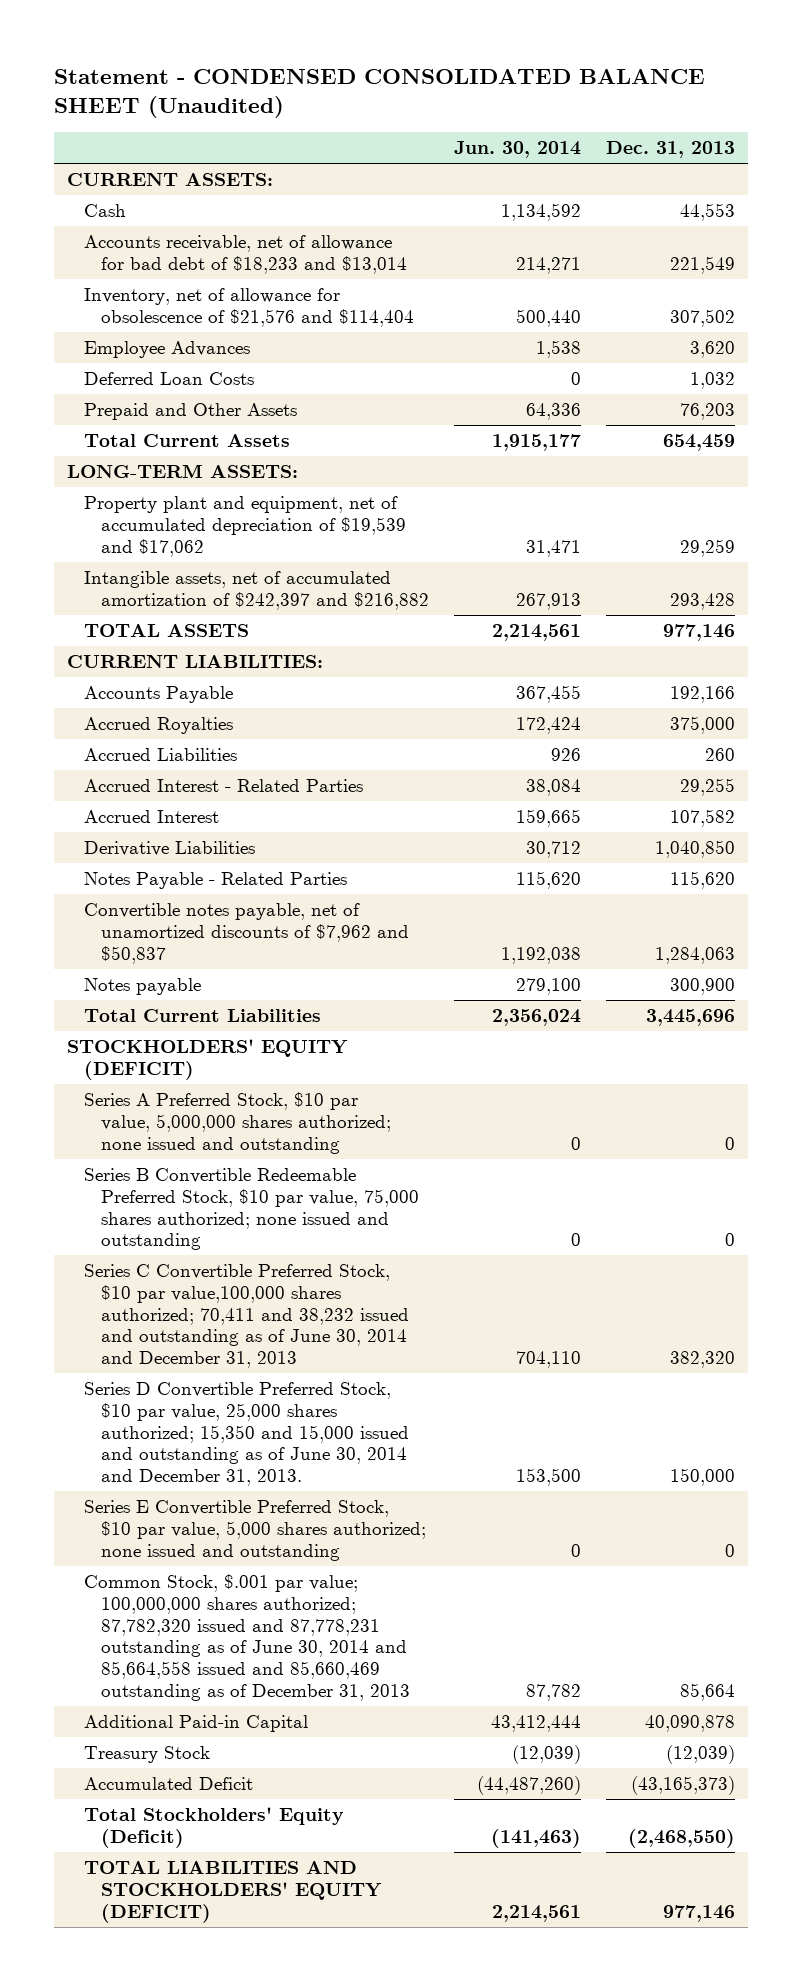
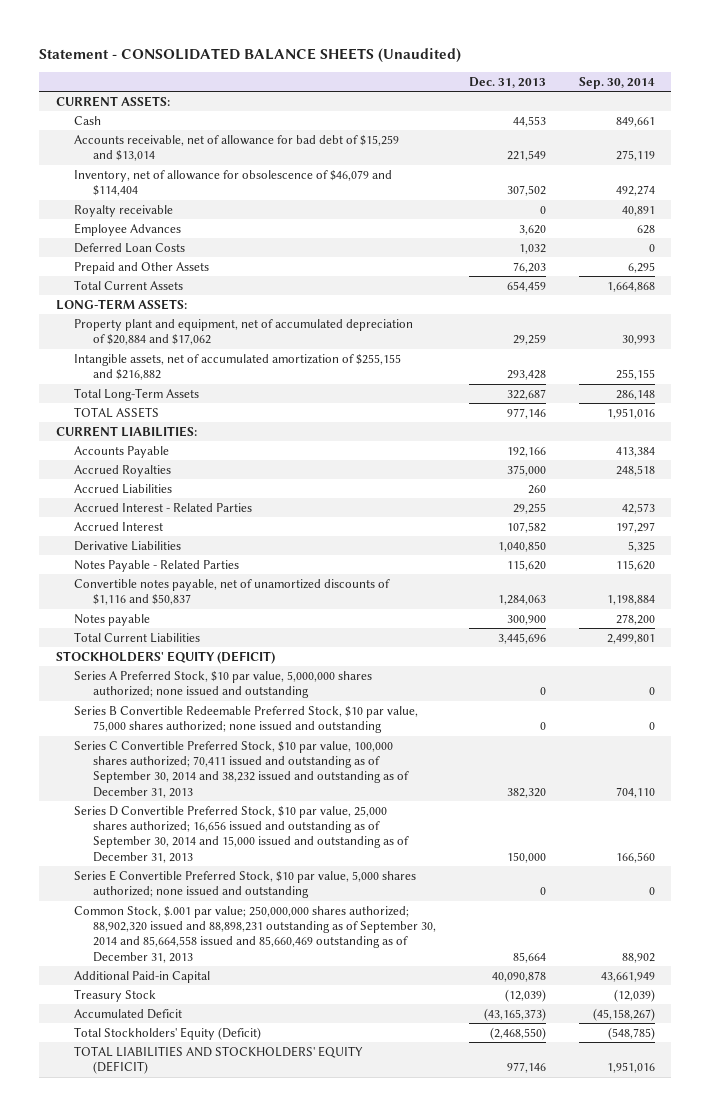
[54,68,706,119] Statement - CONDENSED CONSOLIDATED BALANCE SHEET (Unaudited) -> [39,48,462,64] Statement - CONSOLIDATED BALANCE SHEETS (Unaudited)
[454,140,582,158] Jun. 30, 2014 -> none
none -> [578,76,655,89] Sep. 30, 2014
[84,235,408,274] Accounts receivable, net of allowance for bad debt of $18,233 and $13,014 -> [74,134,400,162] Accounts receivable, net of allowance for bad debt of $15,259 and $13,014
[84,288,415,327] Inventory, net of allowance for obsolescence of $21,576 and $114,404 -> [74,169,393,197] Inventory, net of allowance for obsolescence of $46,079 and $114,404
none -> [74,204,174,217] Royalty receivable
[84,496,407,557] Property plant and equipment, net of accumulated depreciation of $19,539 and $17,062 -> [74,318,414,346] Property plant and equipment, net of accumulated depreciation of $20,884 and $17,062
[84,571,430,610] Intangible assets, net of accumulated amortization of $242,397 and $216,882 -> [74,353,402,381] Intangible assets, net of accumulated amortization of $255,155 and $216,882
none -> [74,387,200,401] Total Long-Term Assets
[84,903,410,964] Convertible notes payable, net of unamortized discounts of $7,962 and $50,837 -> [74,578,391,606] Convertible notes payable, net of unamortized discounts of $1,116 and $50,837
[84,1264,410,1368] Series C Convertible Preferred Stock, $10 par value,100,000 shares authorized; 70,411 and 38,232 issued and outstanding as of June 30, 2014 and December 31, 2013 -> [74,740,410,798] Series C Convertible Preferred Stock, $10 par value, 100,000 shares authorized; 70,411 issued and outstanding as of September 30, 2014 and 38,232 issued and outstanding as of December 31, 2013
[84,1382,410,1486] Series D Convertible Preferred Stock, $10 par value, 25,000 shares authorized; 15,350 and 15,000 issued and outstanding as of June 30, 2014 and December 31, 2013. -> [74,805,410,863] Series D Convertible Preferred Stock, $10 par value, 25,000 shares authorized; 16,656 issued and outstanding as of September 30, 2014 and 15,000 issued and outstanding as of December 31, 2013
[84,1574,411,1701] Common Stock, $.001 par value; 100,000,000 shares authorized; 87,782,320 issued and 87,778,231 outstanding as of June 30, 2014 and 85,664,558 issued and 85,660,469 outstanding as of December 31, 2013 -> [74,905,437,963] Common Stock, $.001 par value; 250,000,000 shares authorized; 88,902,320 issued and 88,898,231 outstanding as of September 30, 2014 and 85,664,558 issued and 85,660,469 outstanding as of December 31, 2013

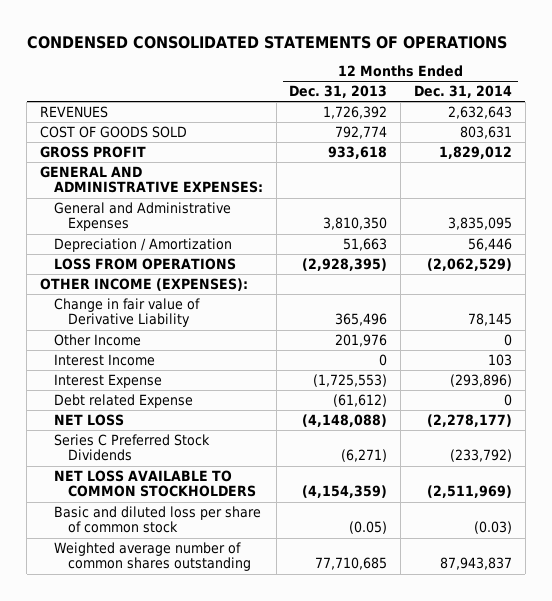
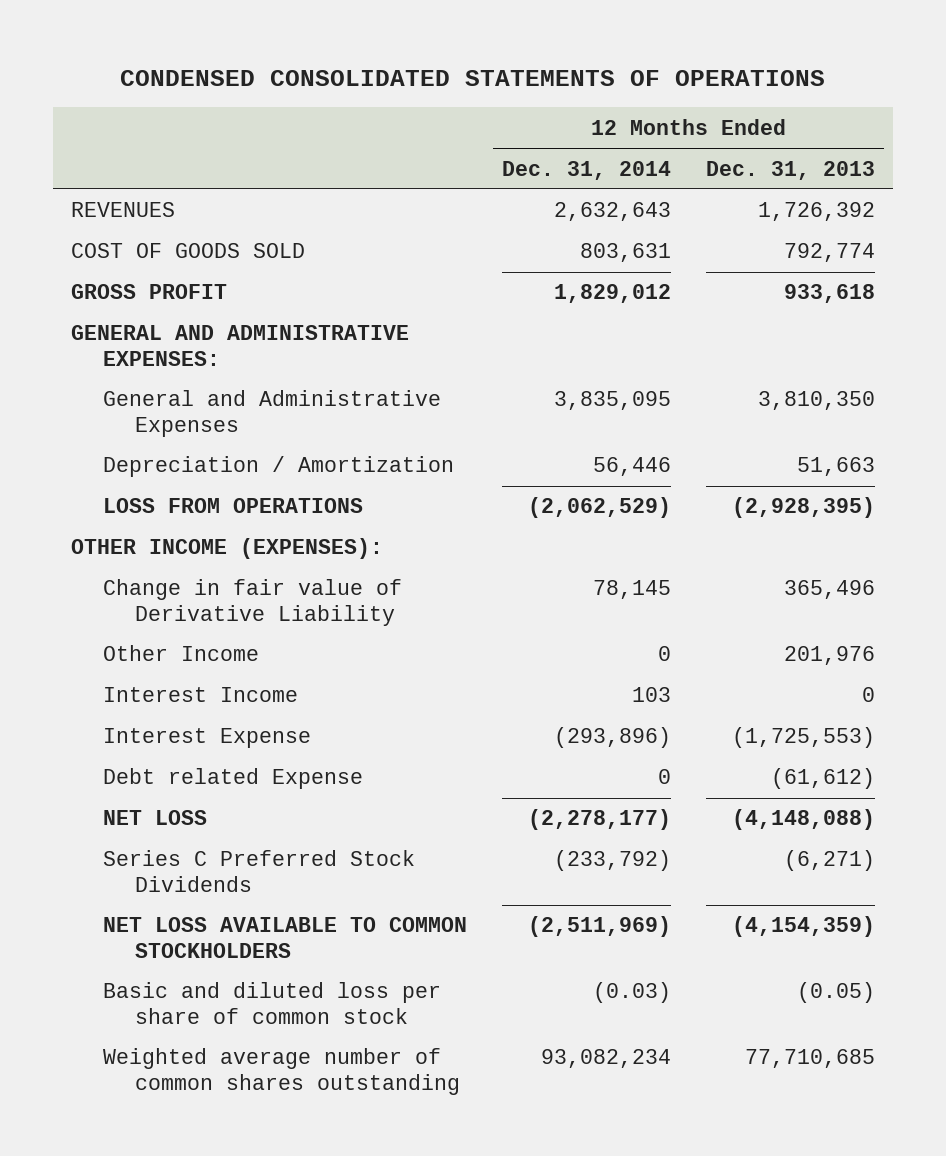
[439,557,512,571] 87,943,837 -> [540,1049,671,1069] 93,082,234

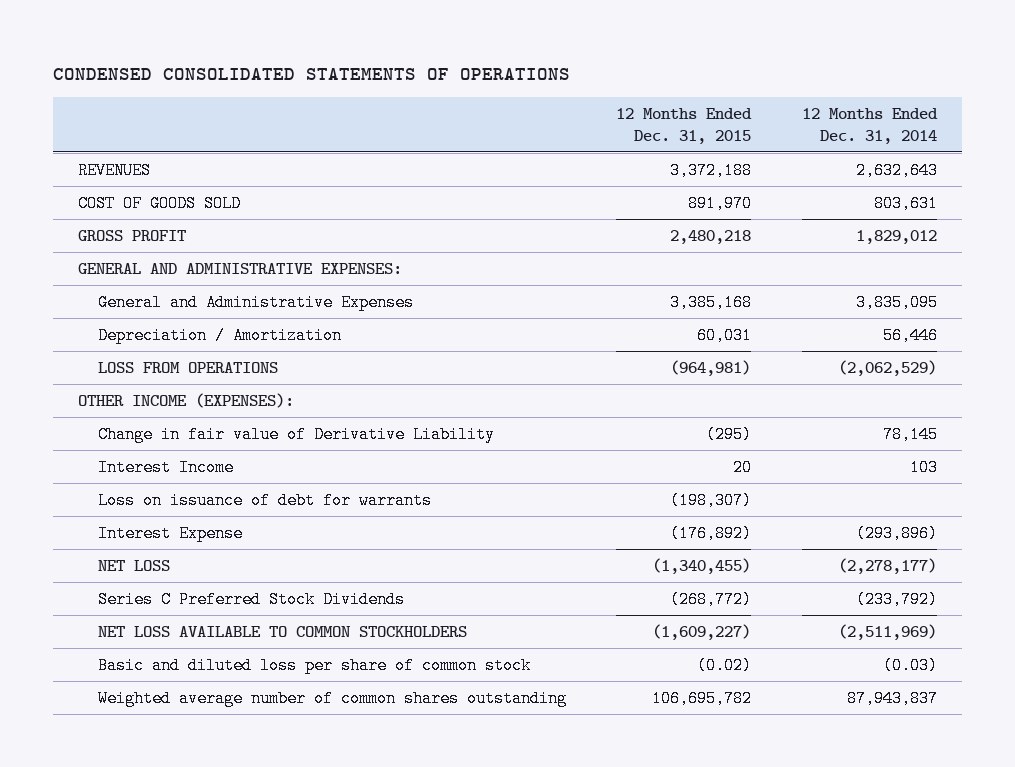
[706,160,876,180] Dec. 31, 2013 -> none
none -> [616,108,753,144] 12 Months Ended Dec. 31, 2015
[102,645,259,662] Other Income -> none
none -> [97,491,432,509] Loss on issuance of debt for warrants
[102,768,363,790] Debt related Expense -> none
[540,1049,671,1069] 93,082,234 -> [846,689,938,707] 87,943,837

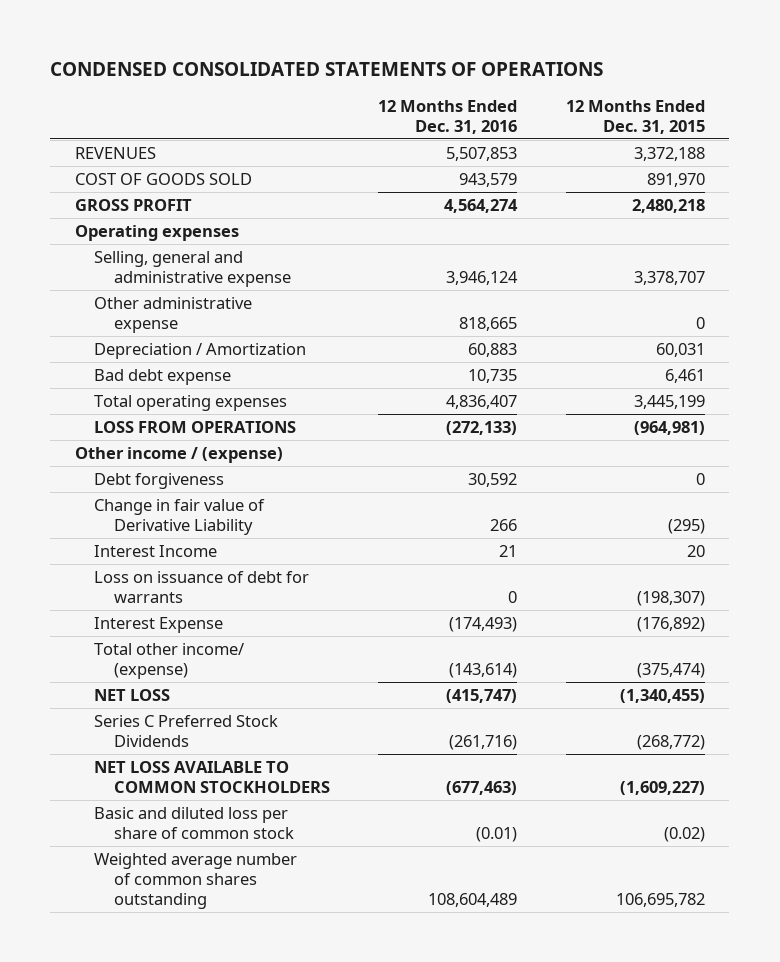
[801,108,938,144] 12 Months Ended Dec. 31, 2014 -> none
none -> [378,99,518,134] 12 Months Ended Dec. 31, 2016
[78,262,403,274] GENERAL AND ADMINISTRATIVE EXPENSES: -> none
none -> [74,224,239,241] Operating expenses
[97,293,414,311] General and Administrative Expenses -> [94,250,291,288] Selling, general and administrative expense
[670,293,753,311] 3,385,168 -> [633,271,705,286] 3,378,707
none -> [94,296,253,334] Other administrative expense
none -> [94,368,232,385] Bad debt expense
none -> [94,394,288,411] Total operating expenses
[78,392,295,408] OTHER INCOME (EXPENSES): -> [74,446,283,463] Other income / (expense)
none -> [94,472,225,489] Debt forgiveness
none -> [94,642,245,680] Total other income/ (expense)

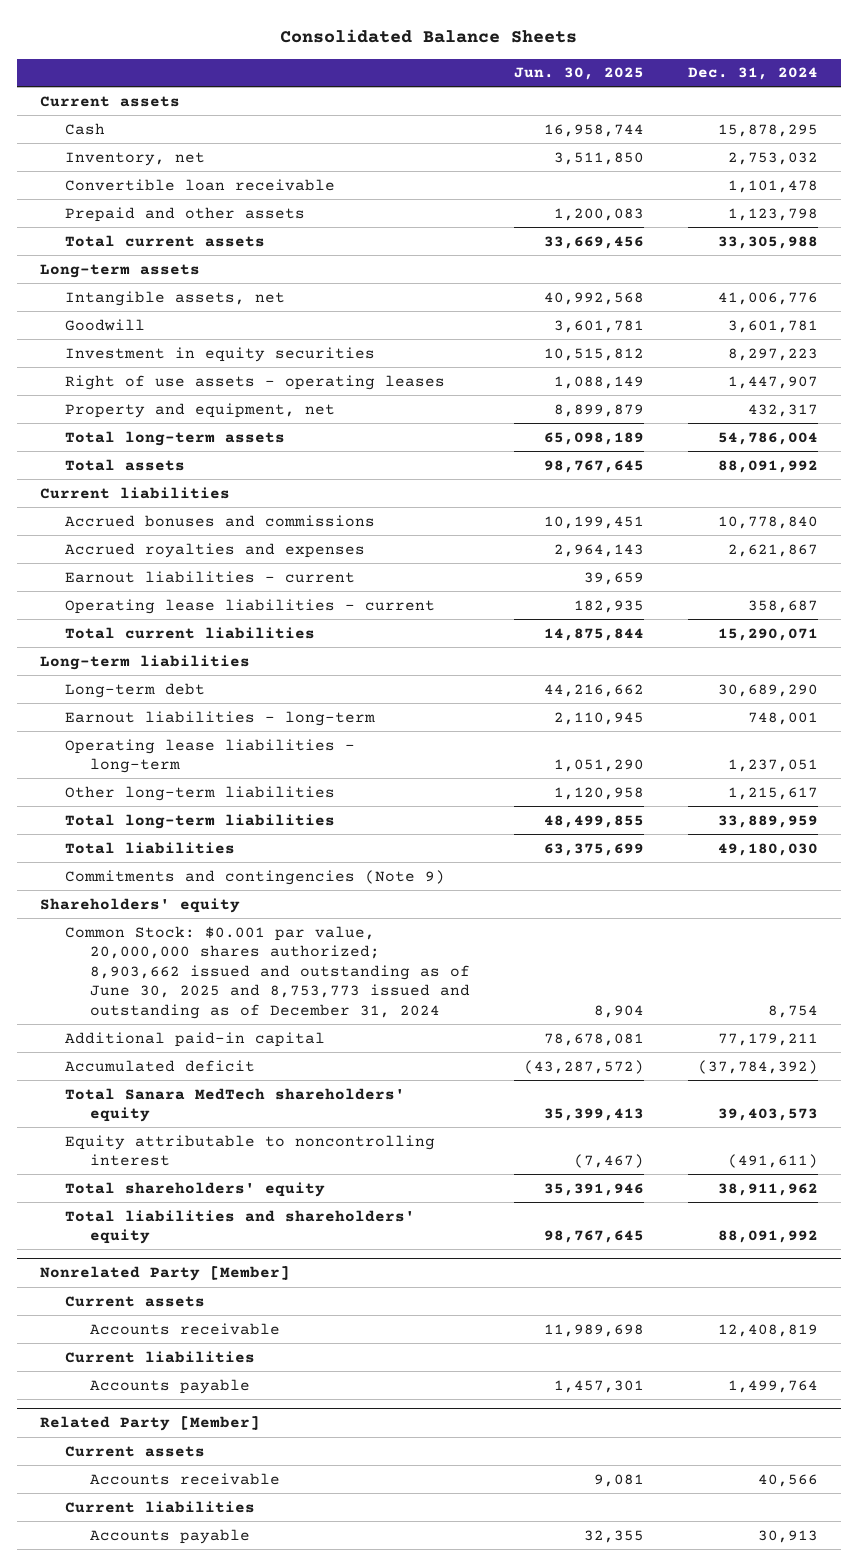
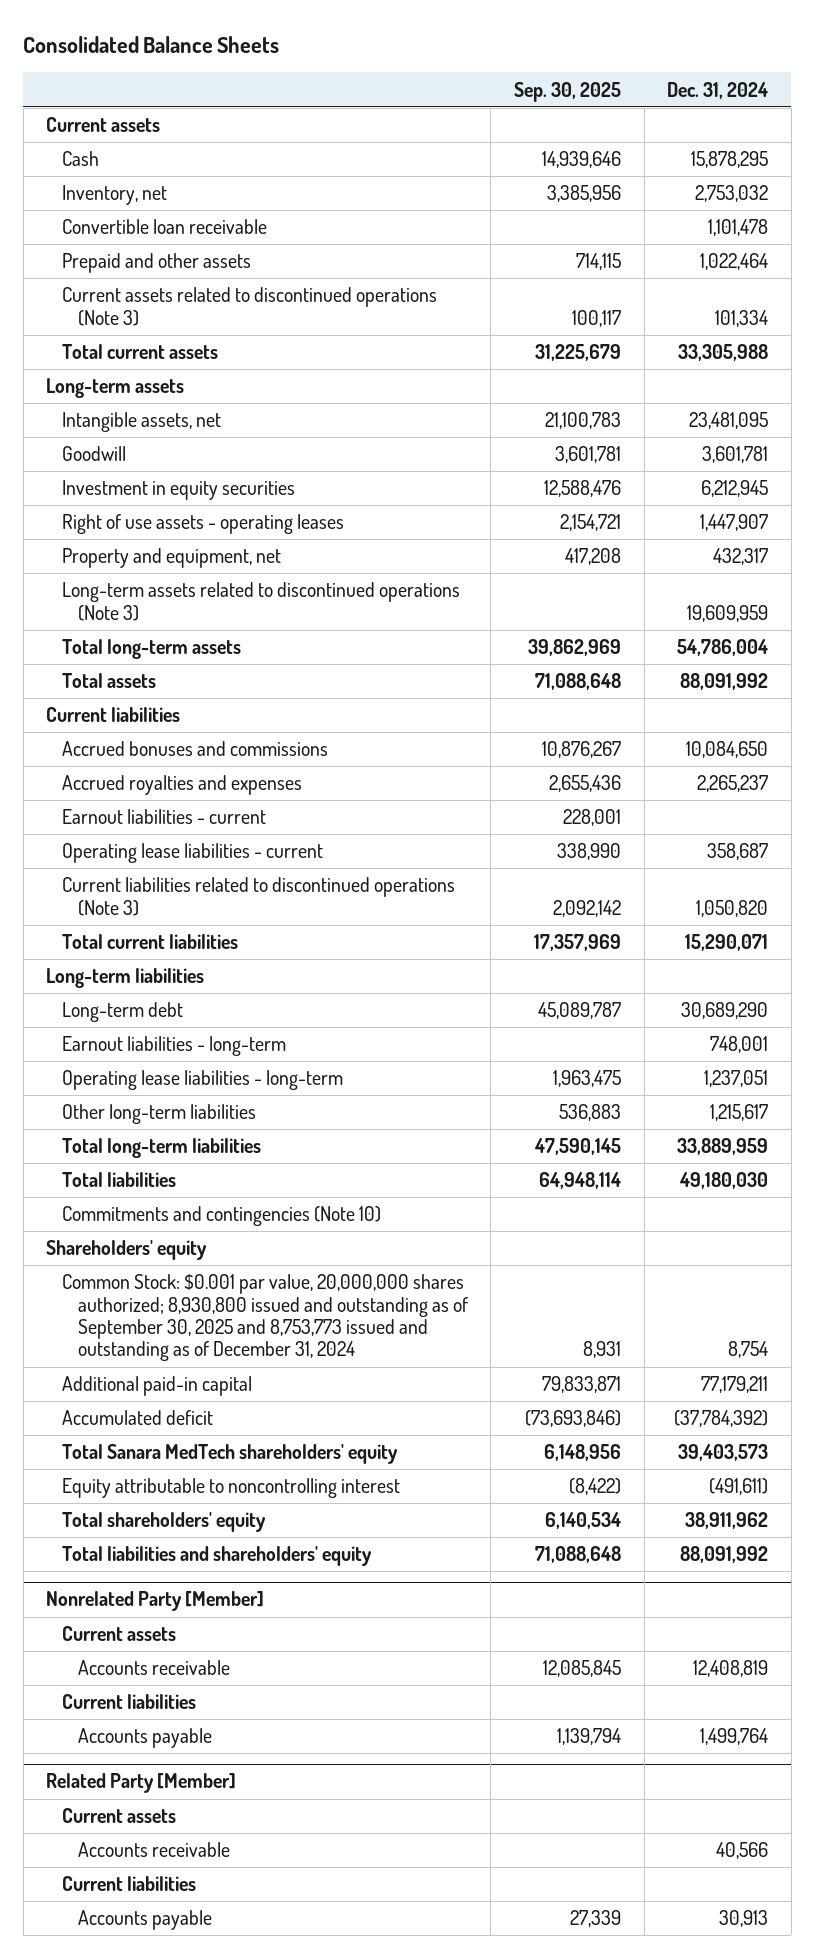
[514,67,645,81] Jun. 30, 2025 -> none
none -> [513,81,621,102] Sep. 30, 2025
[728,207,819,221] 1,123,798 -> [700,253,769,271] 1,022,464
none -> [62,287,438,326] Current assets related to discontinued operations (Note 3)
[718,291,819,305] 41,006,776 -> [689,412,769,430] 23,481,095
[728,347,819,361] 8,297,223 -> [701,480,769,498] 6,212,945
none -> [62,582,461,621] Long-term assets related to discontinued operations (Note 3)
[718,515,819,529] 10,778,840 -> [686,741,769,759] 10,084,650
[728,543,819,557] 2,621,867 -> [697,775,769,793] 2,265,237
none -> [62,877,456,916] Current liabilities related to discontinued operations (Note 3)
[64,869,445,885] Commitments and contingencies (Note 9) -> [62,1206,382,1227] Commitments and contingencies (Note 10)
[64,925,471,1019] Common Stock: $0.001 par value, 20,000,000 shares authorized; 8,903,662 issued and outstanding as of June 30, 2025 and 8,753,773 issued and outstanding as of December 31, 2024 -> [62,1274,468,1362] Common Stock: $0.001 par value, 20,000,000 shares authorized; 8,930,800 issued and outstanding as of September 30, 2025 and 8,753,773 issued and outstanding as of December 31, 2024

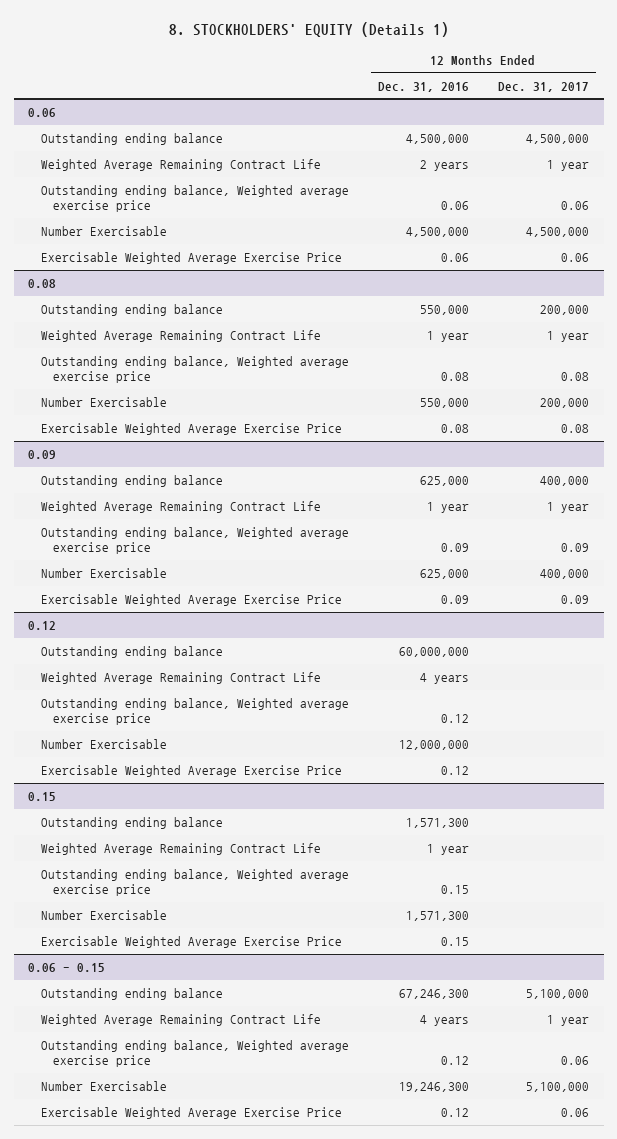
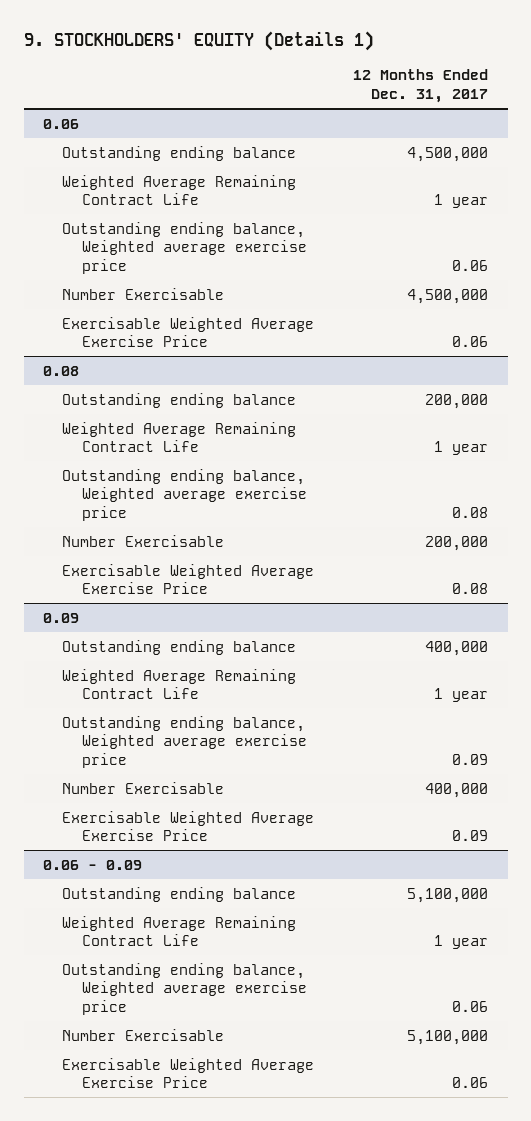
[168,21,449,37] 8. STOCKHOLDERS' EQUITY (Details 1) -> [23,31,374,52] 9. STOCKHOLDERS' EQUITY (Details 1)
[377,81,469,92] Dec. 31, 2016 -> none
[28,620,57,630] 0.12 -> none
[40,645,223,658] Outstanding ending balance -> none
[40,671,321,684] Weighted Average Remaining Contract Life -> none
[40,697,349,726] Outstanding ending balance, Weighted average exercise price -> none
[40,738,167,749] Number Exercisable -> none
[40,764,342,777] Exercisable Weighted Average Exercise Price -> none
[28,791,57,801] 0.15 -> none
[40,816,223,829] Outstanding ending balance -> none
[40,842,321,855] Weighted Average Remaining Contract Life -> none
[40,868,349,897] Outstanding ending balance, Weighted average exercise price -> none
[40,909,167,920] Number Exercisable -> none
[40,935,342,948] Exercisable Weighted Average Exercise Price -> none
[28,962,106,972] 0.06 - 0.15 -> [43,859,143,870] 0.06 - 0.09

